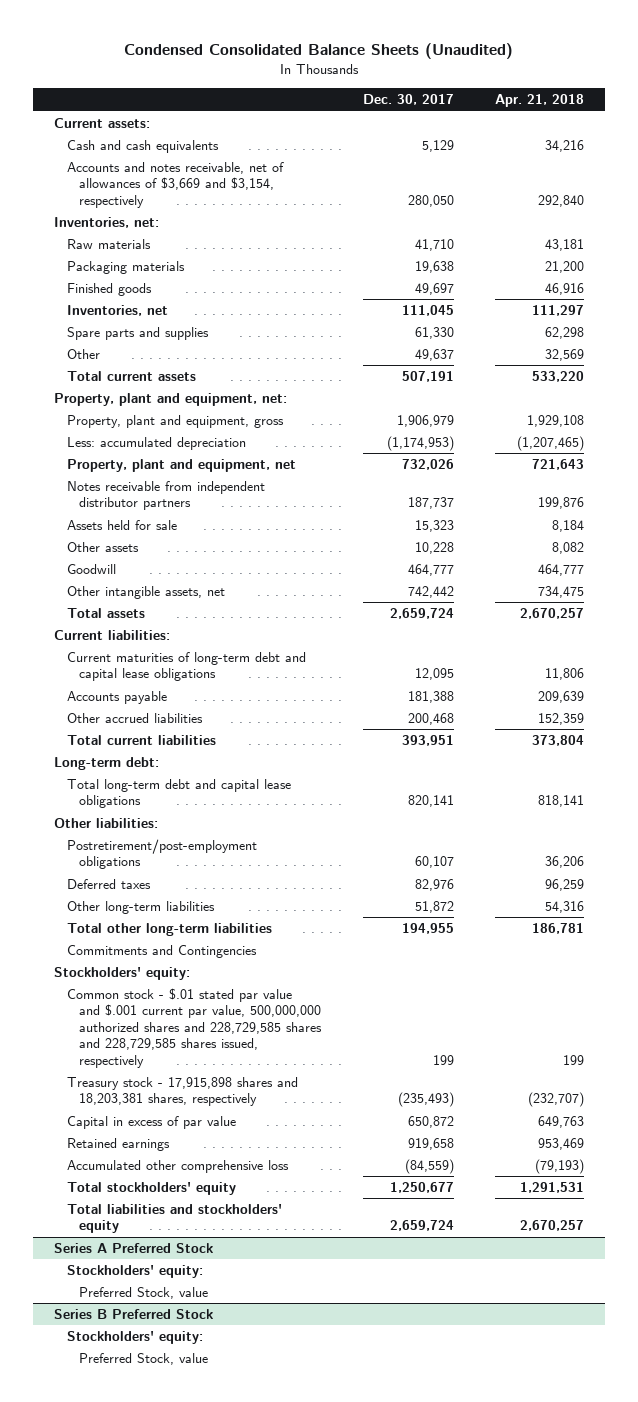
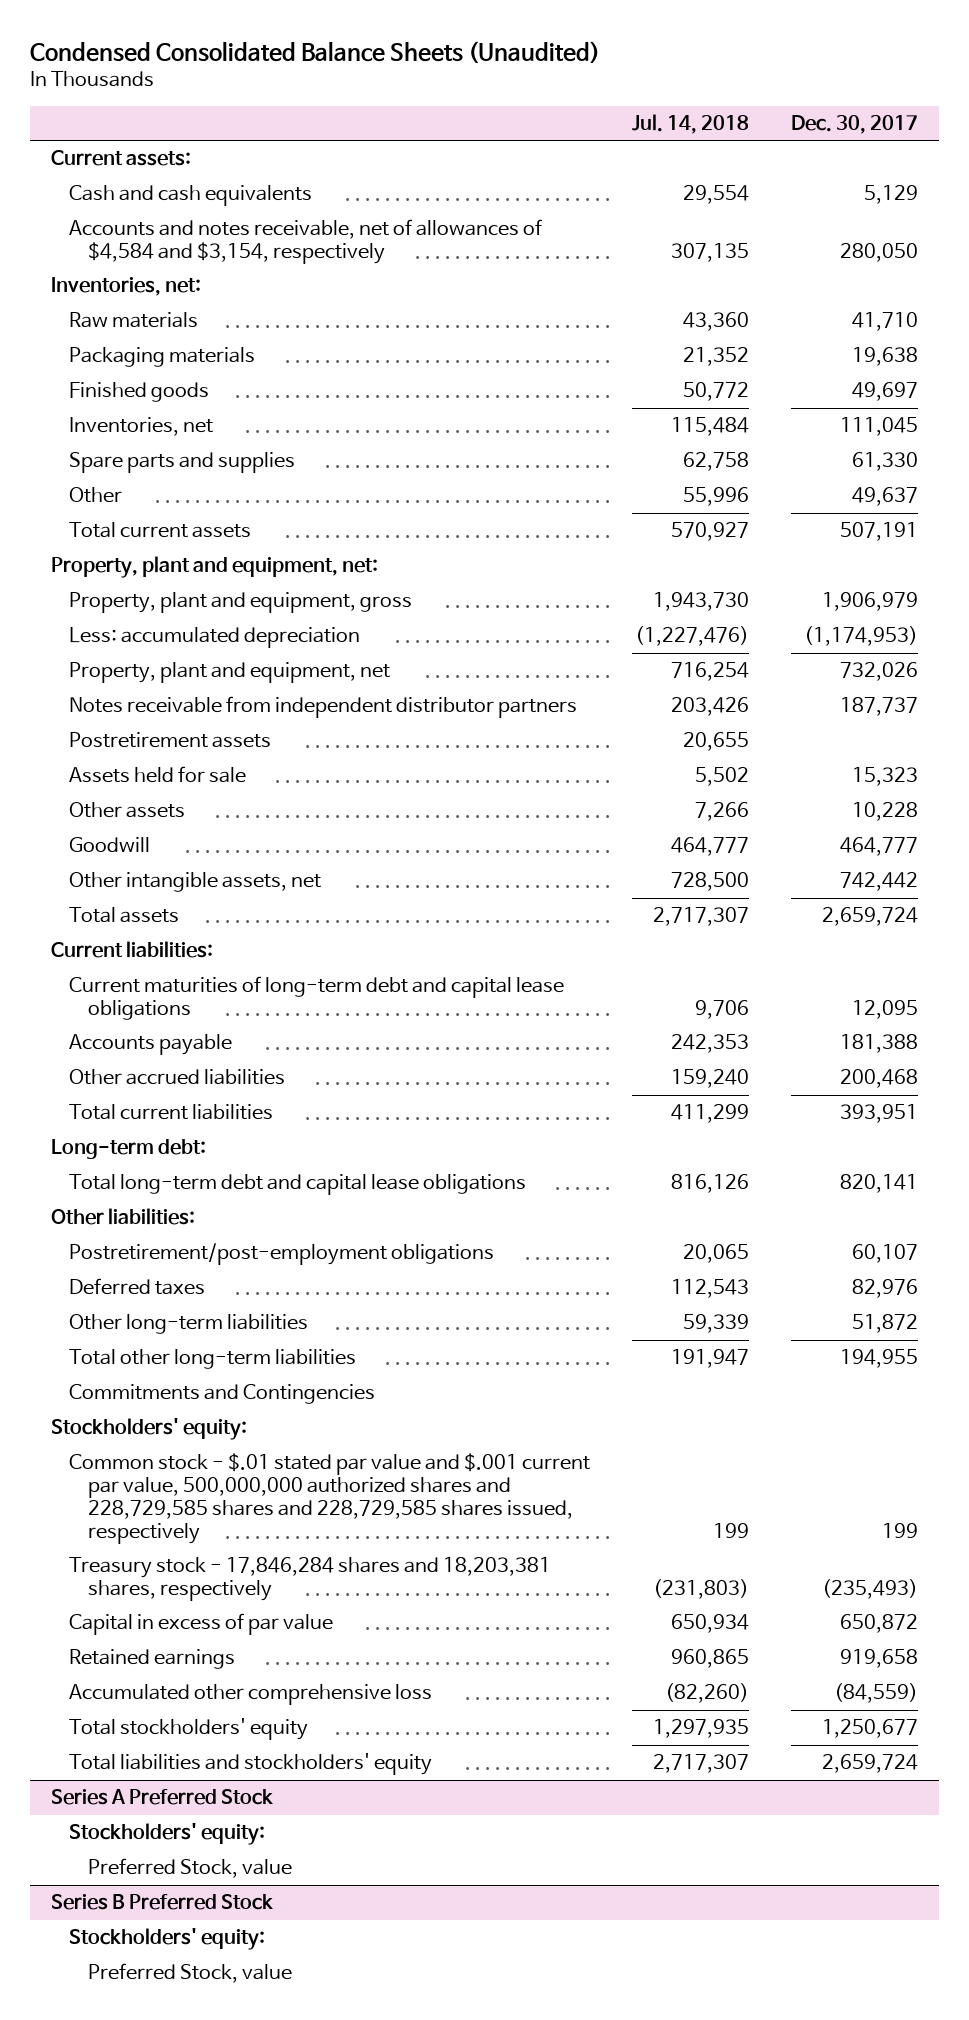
[495,94,585,108] Apr. 21, 2018 -> none
none -> [632,114,750,135] Jul. 14, 2018
[66,162,284,208] Accounts and notes receivable, net of allowances of $3,669 and $3,154, respectively -> [69,219,543,265] Accounts and notes receivable, net of allowances of $4,584 and $3,154, respectively
none -> [69,732,272,749] Postretirement assets
[66,1077,298,1107] Treasury stock - 17,915,898 shares and 18,203,381 shares, respectively -> [69,1557,552,1602] Treasury stock - 17,846,284 shares and 18,203,381 shares, respectively

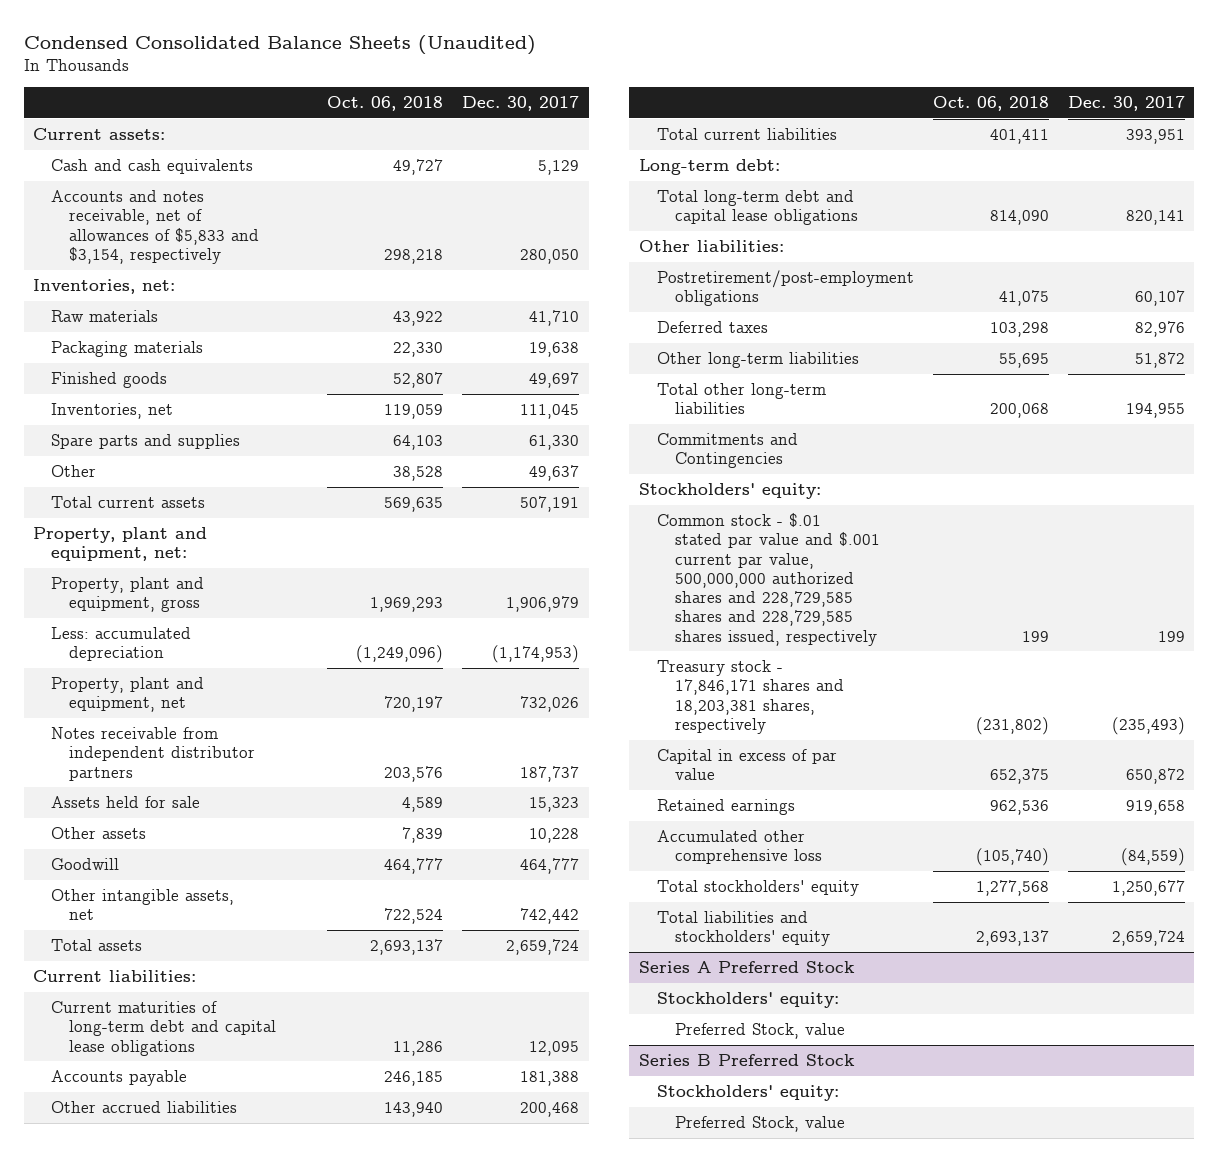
[632,114,750,135] Jul. 14, 2018 -> none
none -> [327,96,444,112] Oct. 06, 2018
[69,219,543,265] Accounts and notes receivable, net of allowances of $4,584 and $3,154, respectively -> [51,190,260,264] Accounts and notes receivable, net of allowances of $5,833 and $3,154, respectively
[69,732,272,749] Postretirement assets -> none
[69,1557,552,1602] Treasury stock - 17,846,284 shares and 18,203,381 shares, respectively -> [656,660,844,734] Treasury stock - 17,846,171 shares and 18,203,381 shares, respectively

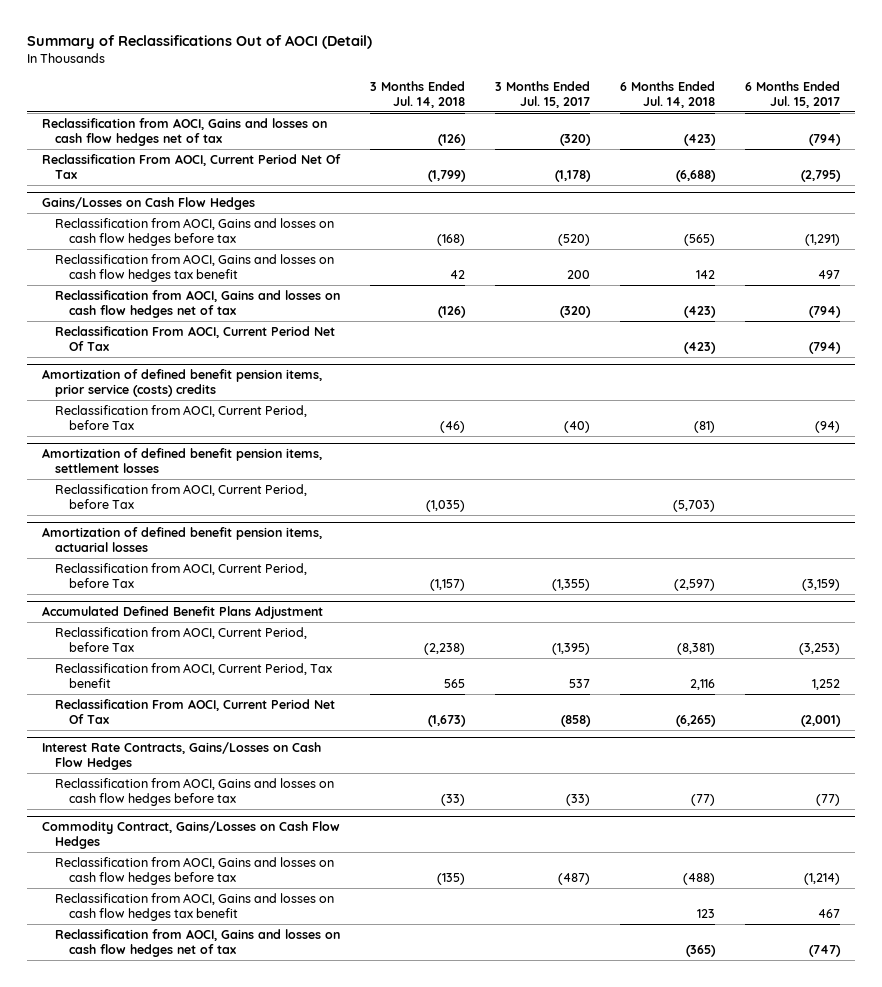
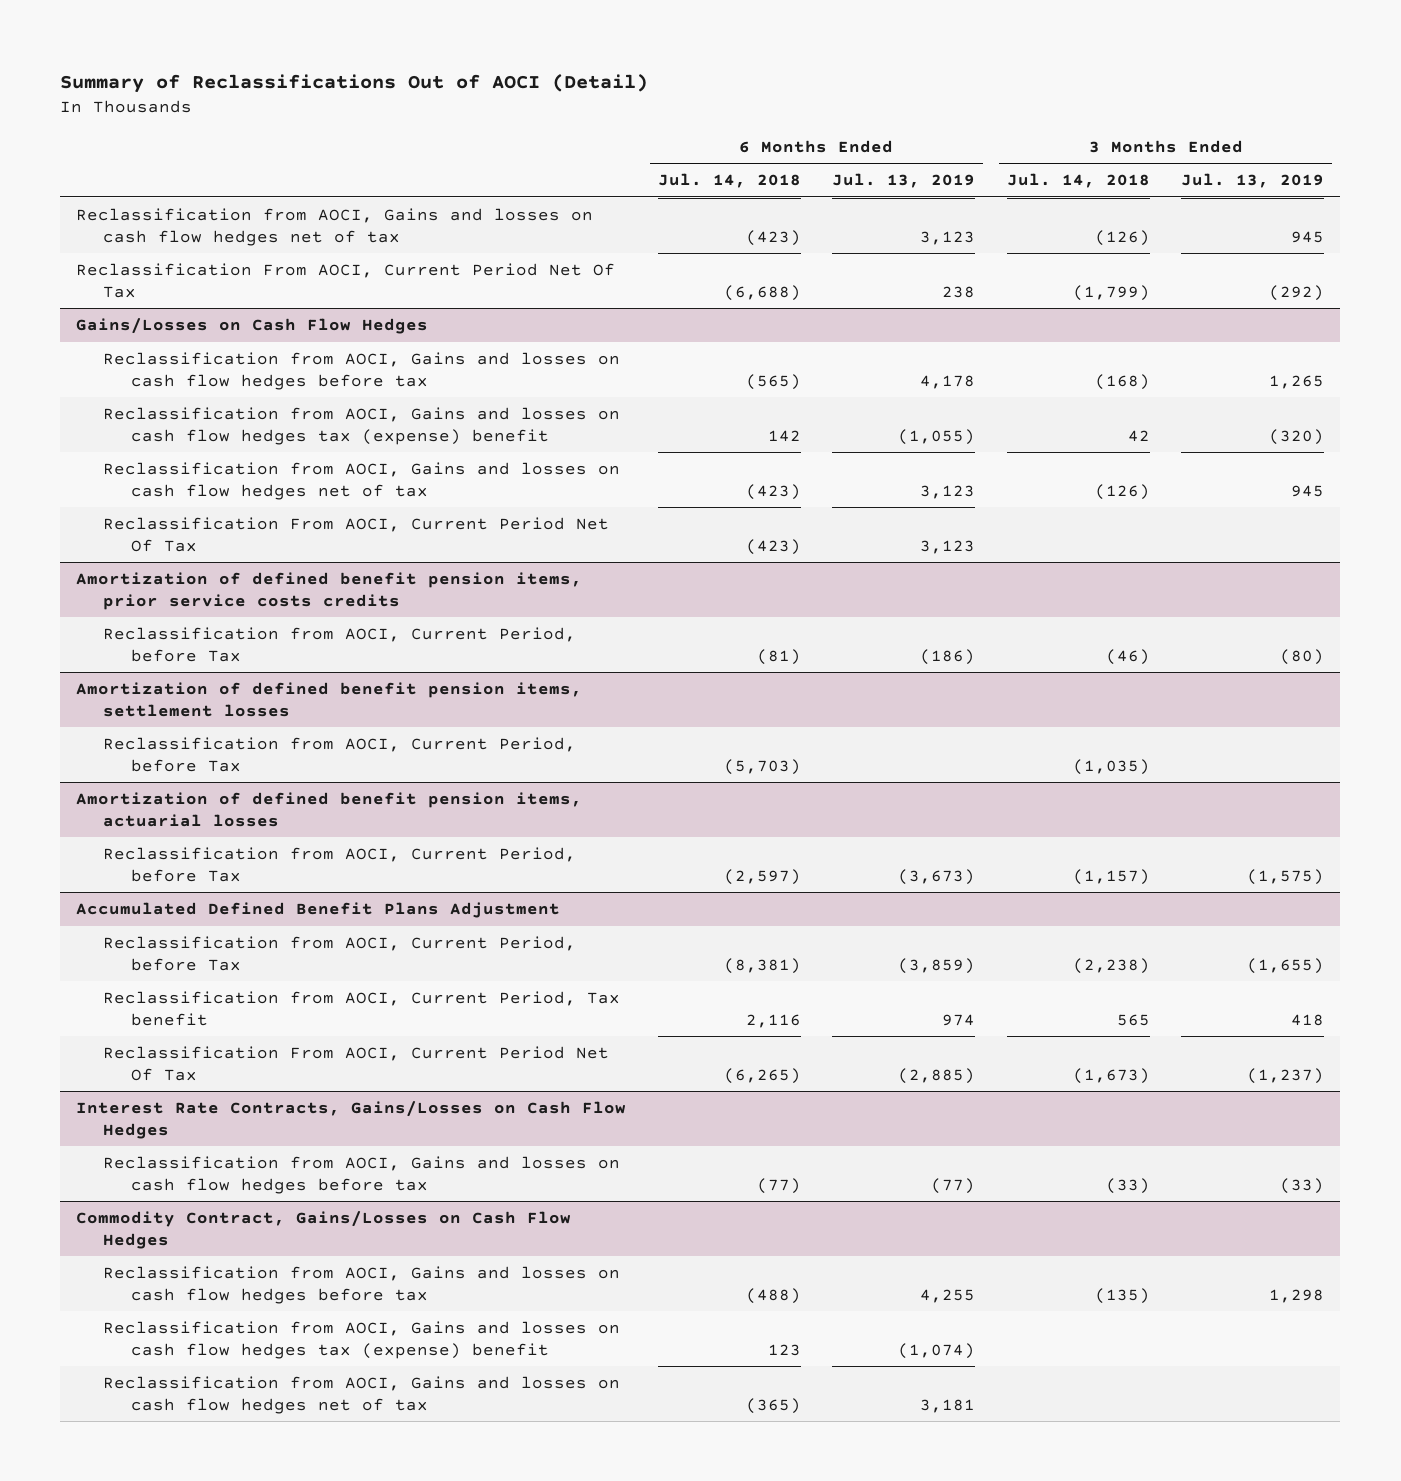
[495,80,591,108] 3 Months Ended Jul. 15, 2017 -> none
[744,80,840,108] 6 Months Ended Jul. 15, 2017 -> none
none -> [832,173,976,189] Jul. 13, 2019
none -> [1181,173,1325,189] Jul. 13, 2019
[55,253,335,282] Reclassification from AOCI, Gains and losses on cash flow hedges tax benefit -> [103,407,621,445] Reclassification from AOCI, Gains and losses on cash flow hedges tax (expense) benefit
[41,369,322,398] Amortization of defined benefit pension items, prior service (costs) credits -> [76,572,583,610] Amortization of defined benefit pension items, prior service costs credits
[55,892,335,921] Reclassification from AOCI, Gains and losses on cash flow hedges tax benefit -> [103,1321,621,1359] Reclassification from AOCI, Gains and losses on cash flow hedges tax (expense) benefit

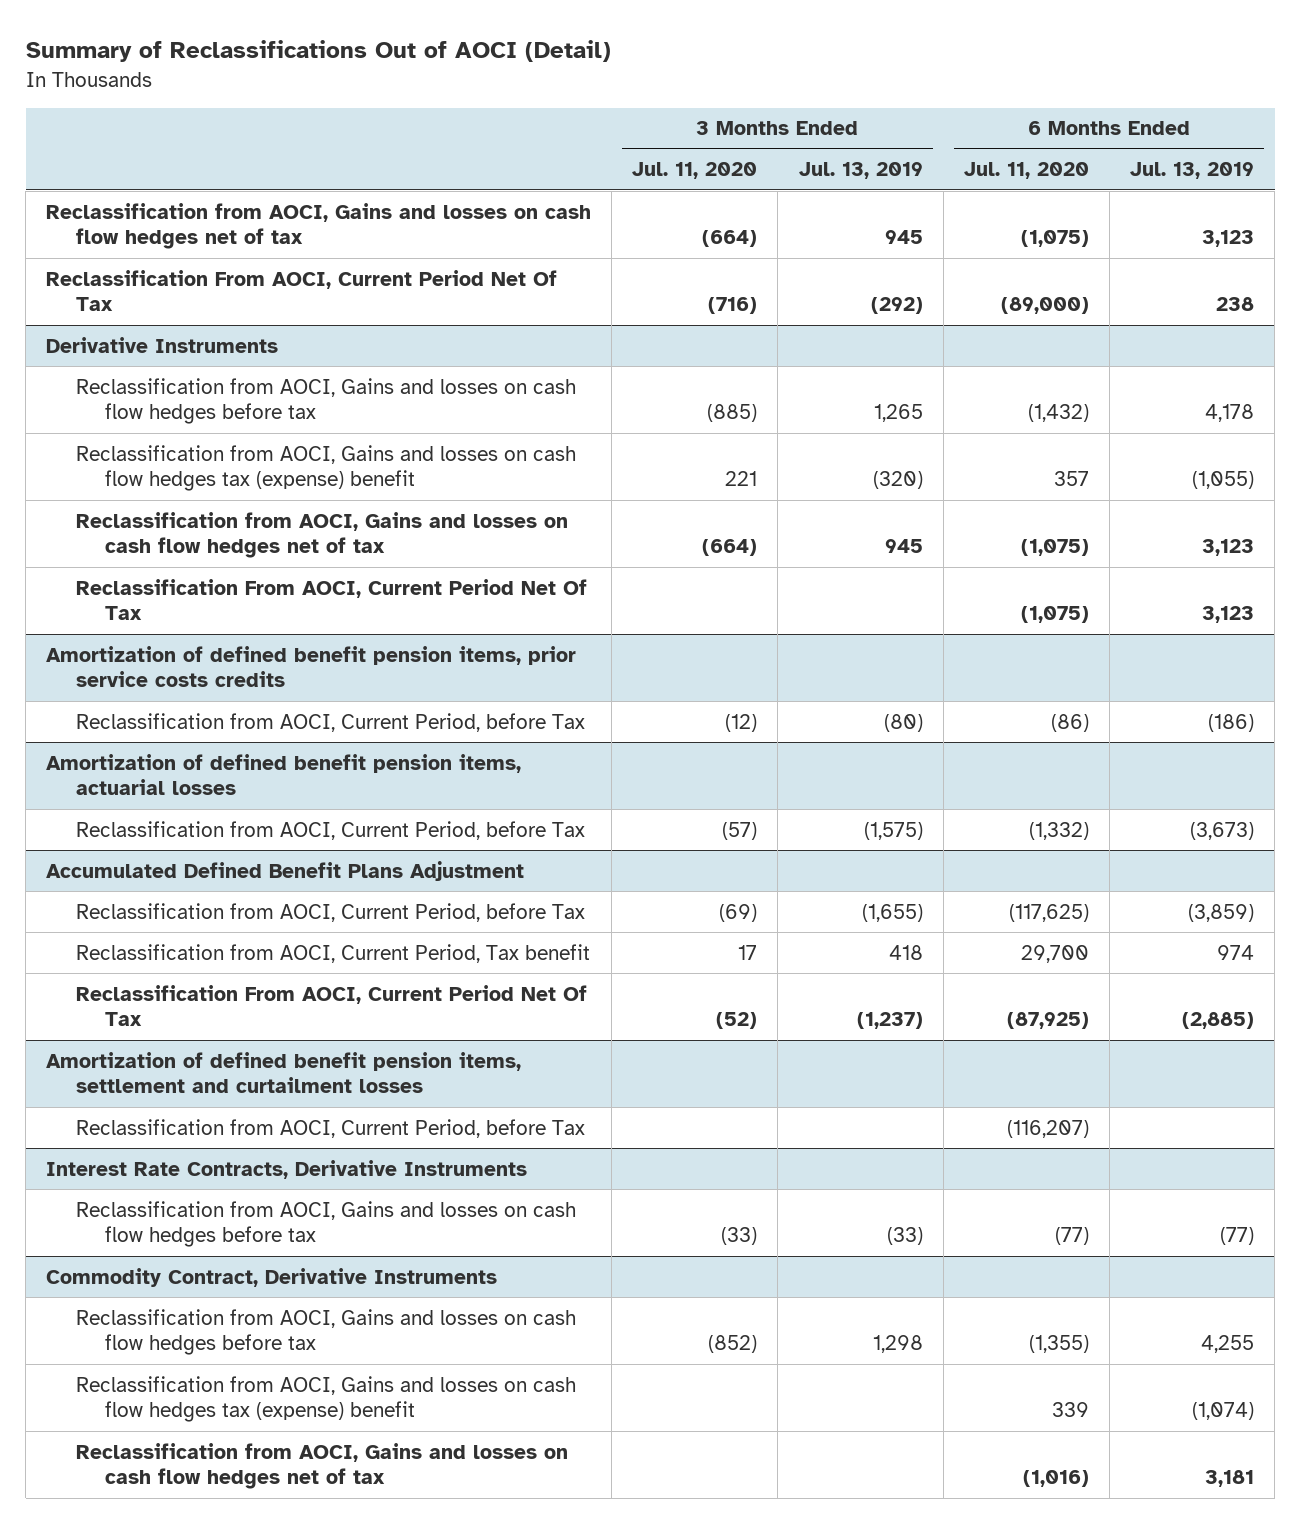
[657,173,801,189] Jul. 14, 2018 -> none
[1006,173,1150,189] Jul. 14, 2018 -> none
none -> [632,162,758,180] Jul. 11, 2020
none -> [963,162,1089,180] Jul. 11, 2020
[76,318,429,335] Gains/Losses on Cash Flow Hedges -> [46,336,279,353] Derivative Instruments
[76,682,583,717] Amortization of defined benefit pension items, settlement losses -> none
[103,737,577,772] Reclassification from AOCI, Current Period, before Tax -> none
[76,1101,627,1139] Interest Rate Contracts, Gains/Losses on Cash Flow Hedges -> none
none -> [46,1051,522,1094] Amortization of defined benefit pension items, settlement and curtailment losses
none -> [75,1118,585,1138] Reclassification from AOCI, Current Period, before Tax
none -> [46,1159,528,1179] Interest Rate Contracts, Derivative Instruments
[76,1211,572,1249] Commodity Contract, Gains/Losses on Cash Flow Hedges -> none
none -> [46,1267,498,1287] Commodity Contract, Derivative Instruments

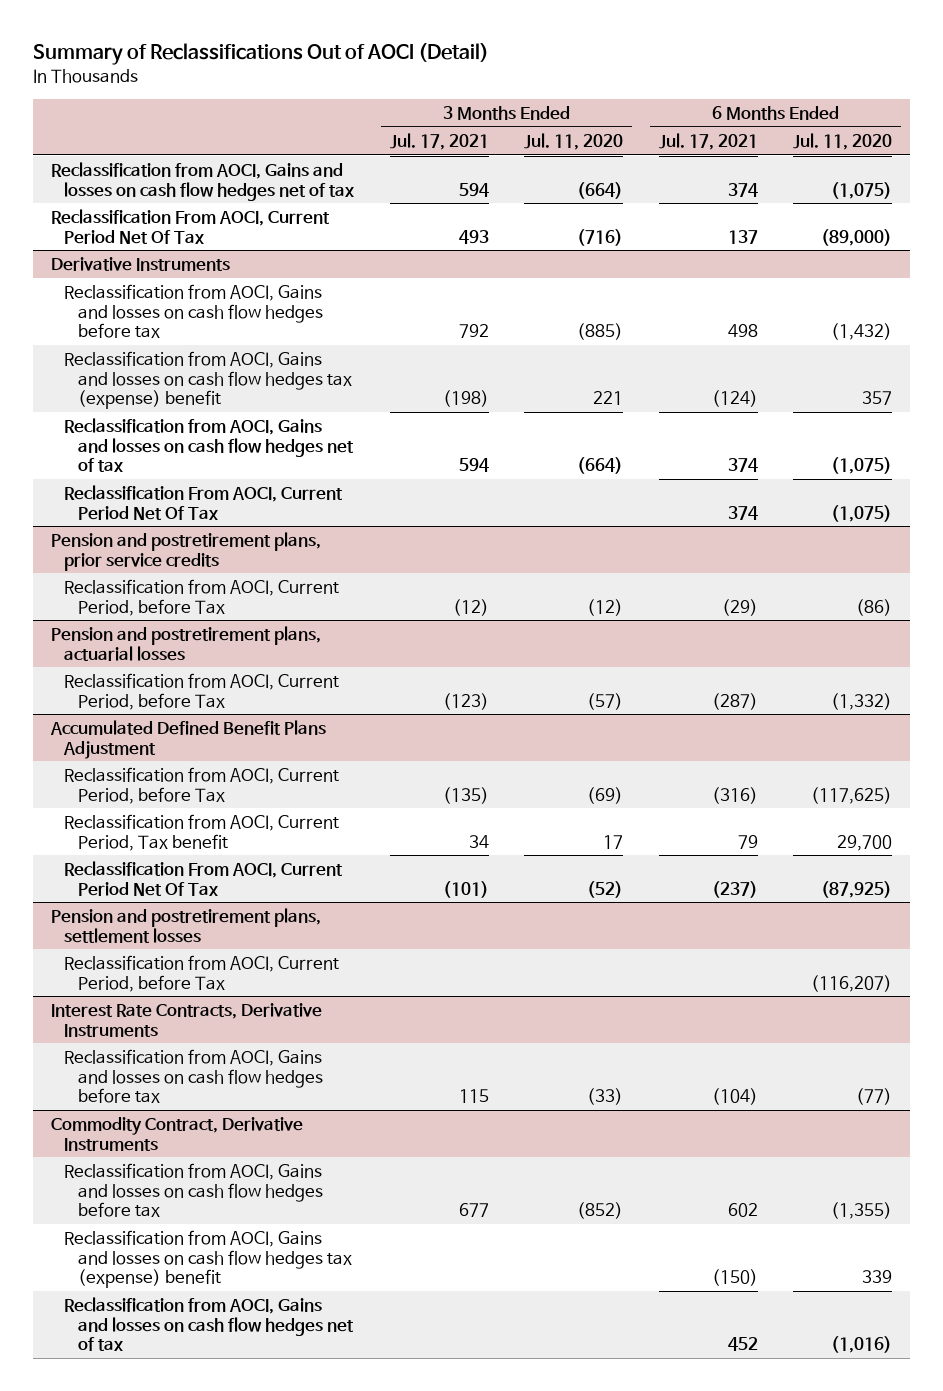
[798,162,923,180] Jul. 13, 2019 -> none
[1130,162,1255,180] Jul. 13, 2019 -> none
none -> [389,132,489,150] Jul. 17, 2021
none -> [658,132,758,150] Jul. 17, 2021
[46,645,577,688] Amortization of defined benefit pension items, prior service costs credits -> [50,531,321,571] Pension and postretirement plans, prior service credits
[46,753,522,796] Amortization of defined benefit pension items, actuarial losses -> [50,625,321,661] Pension and postretirement plans, actuarial losses
[46,1051,522,1094] Amortization of defined benefit pension items, settlement and curtailment losses -> none
none -> [50,907,321,943] Pension and postretirement plans, settlement losses

